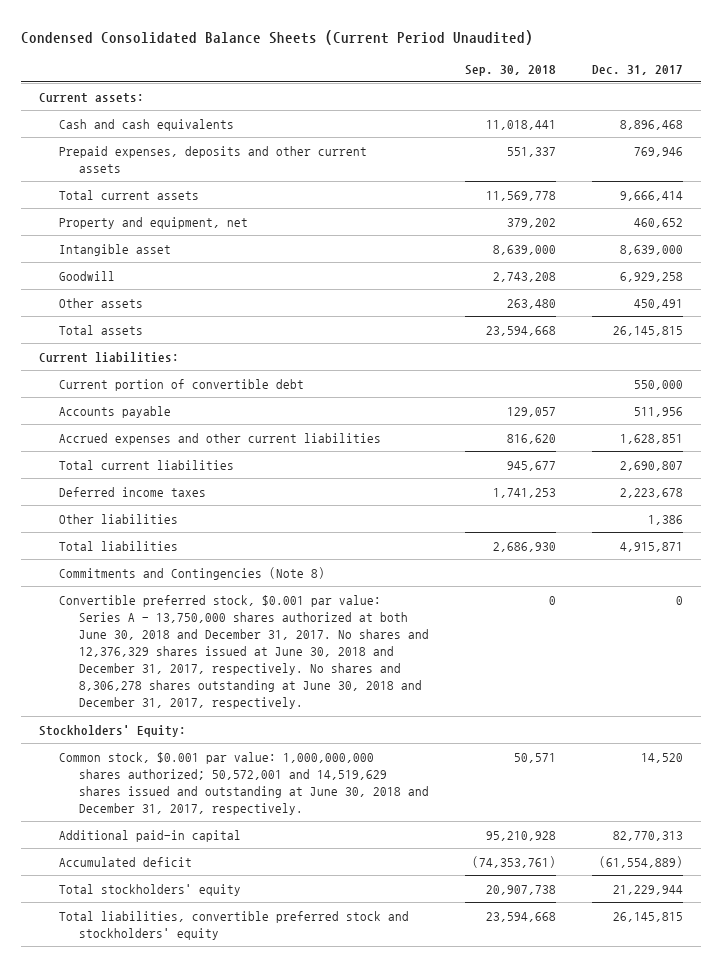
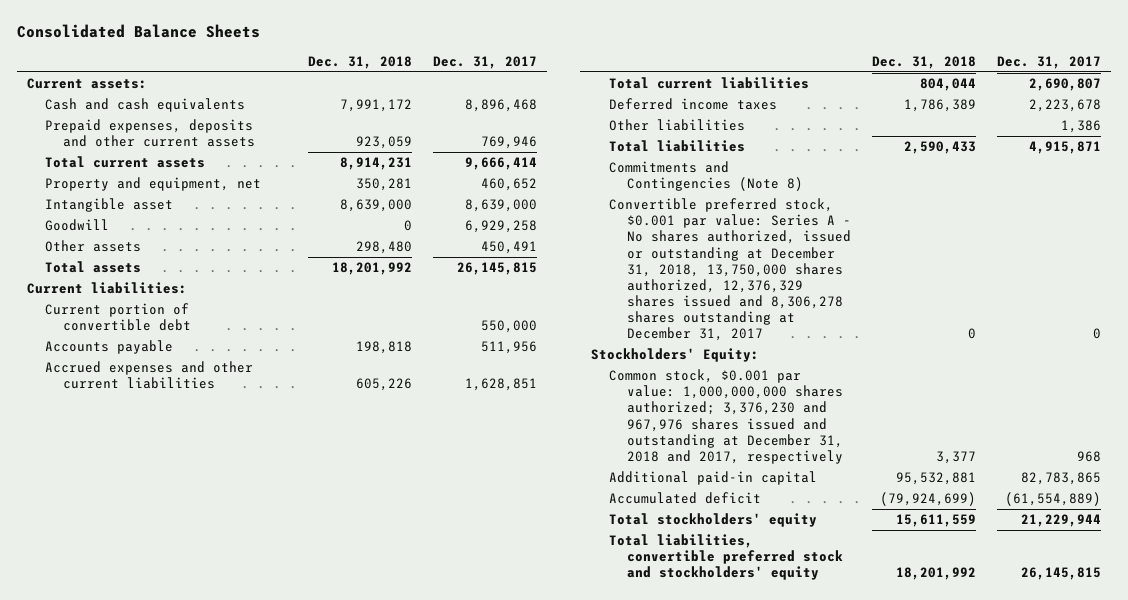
[21,29,534,45] Condensed Consolidated Balance Sheets (Current Period Unaudited) -> [16,24,260,39] Consolidated Balance Sheets
[465,64,557,76] Sep. 30, 2018 -> none
none -> [307,55,412,69] Dec. 31, 2018
[59,594,430,710] Convertible preferred stock, $0.001 par value: Series A - 13,750,000 shares authorized at both June 30, 2018 and December 31, 2017. No shares and 12,376,329 shares issued at June 30, 2018 and December 31, 2017, respectively. No shares and 8,306,278 shares outstanding at June 30, 2018 and December 31, 2017, respectively. -> [608,198,851,342] Convertible preferred stock, $0.001 par value: Series A - No shares authorized, issued or outstanding at December 31, 2018, 13,750,000 shares authorized, 12,376,329 shares issued and 8,306,278 shares outstanding at December 31, 2017
[59,751,430,816] Common stock, $0.001 par value: 1,000,000,000 shares authorized; 50,572,001 and 14,519,629 shares issued and outstanding at June 30, 2018 and December 31, 2017, respectively. -> [608,369,843,464] Common stock, $0.001 par value: 1,000,000,000 shares authorized; 3,376,230 and 967,976 shares issued and outstanding at December 31, 2018 and 2017, respectively
[641,752,684,763] 14,520 -> [1076,450,1101,462] 968
[613,830,684,841] 82,770,313 -> [1020,472,1101,486] 82,783,865

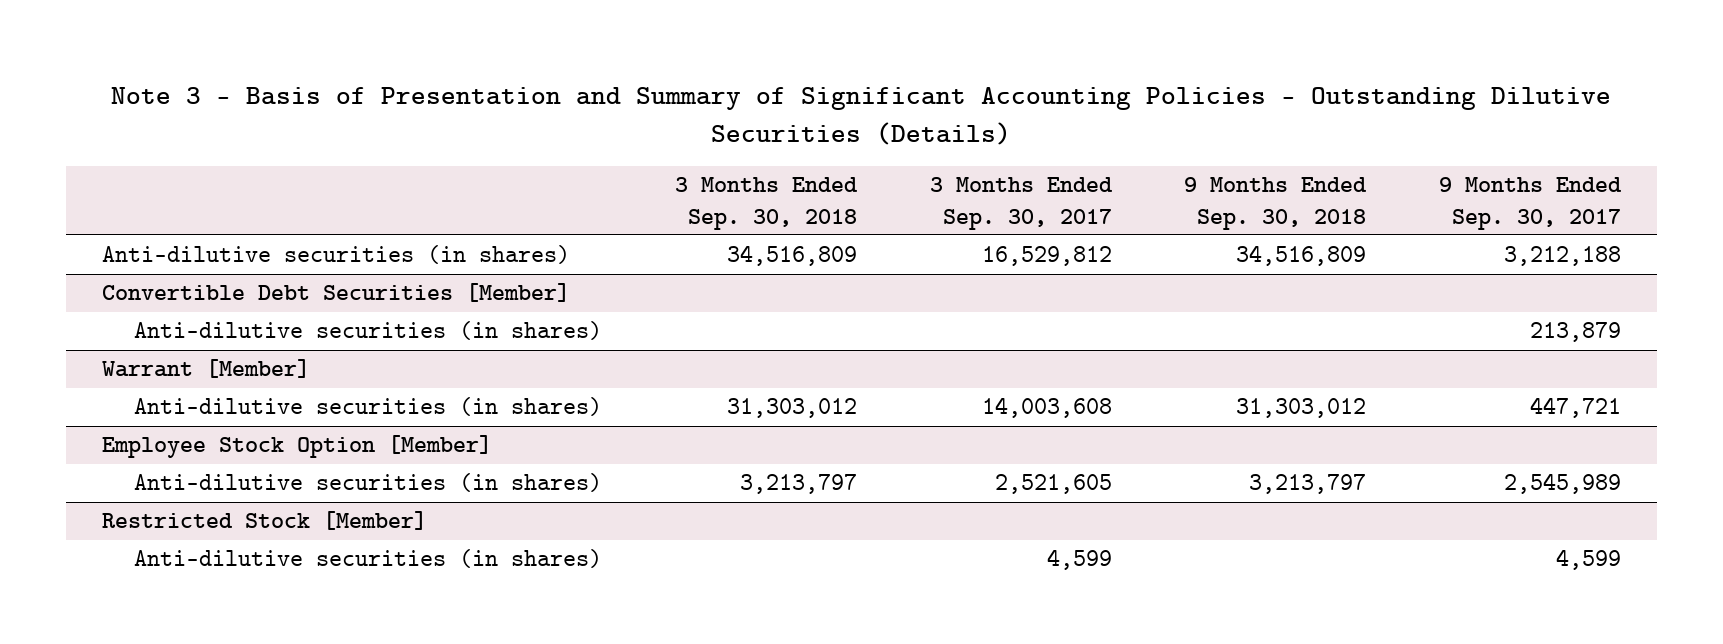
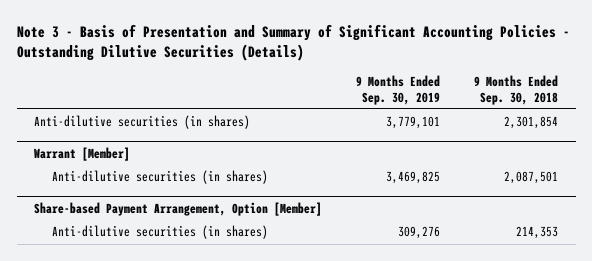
[674,177,858,230] 3 Months Ended Sep. 30, 2018 -> none
[929,177,1113,230] 3 Months Ended Sep. 30, 2017 -> none
[1438,177,1622,230] 9 Months Ended Sep. 30, 2017 -> none
none -> [356,75,441,105] 9 Months Ended Sep. 30, 2019
[102,283,571,303] Convertible Debt Securities [Member] -> none
[134,321,603,341] Anti-dilutive securities (in shares) -> none
[1236,245,1367,267] 34,516,809 -> [504,116,559,130] 2,301,854
[102,511,428,531] Restricted Stock [Member] -> none
[134,549,603,569] Anti-dilutive securities (in shares) -> none
[1236,398,1367,419] 31,303,012 -> [504,171,559,185] 2,087,501
[102,435,493,459] Employee Stock Option [Member] -> [33,202,322,217] Share-based Payment Arrangement, Option [Member]
[1249,474,1367,495] 3,213,797 -> [516,226,559,240] 214,353

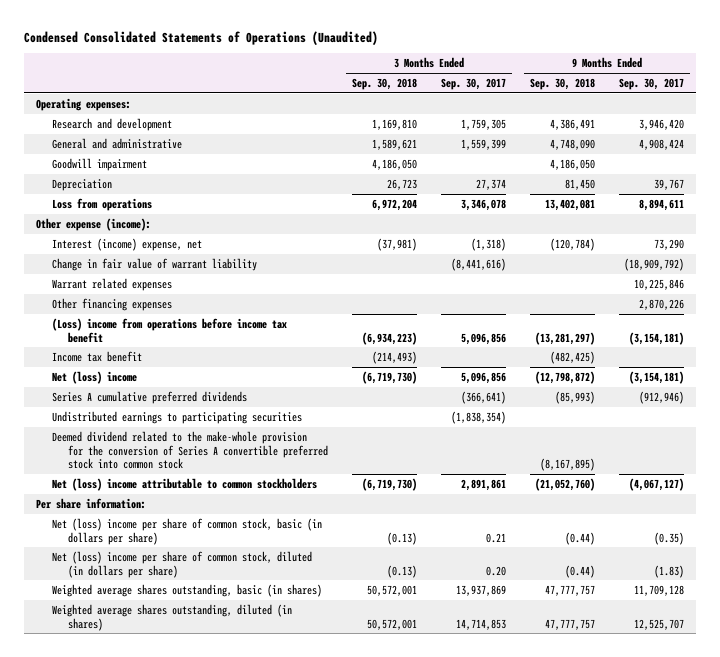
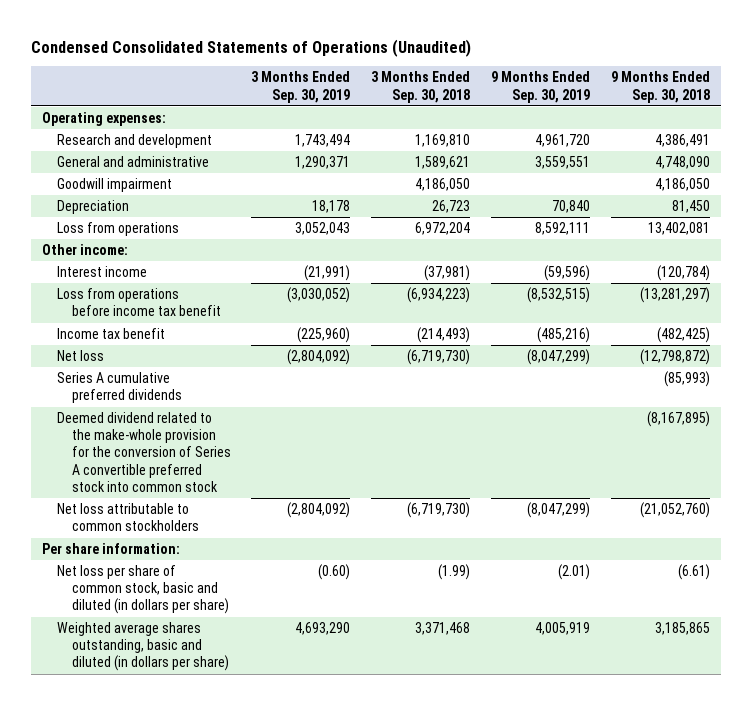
[440,77,506,90] Sep. 30, 2017 -> none
[618,77,684,90] Sep. 30, 2017 -> none
none -> [251,71,351,103] 3 Months Ended Sep. 30, 2019
none -> [491,71,591,103] 9 Months Ended Sep. 30, 2019
[51,257,257,271] Change in fair value of warrant liability -> none
[51,277,172,291] Warrant related expenses -> none
[51,297,172,311] Other financing expenses -> none
[36,217,152,231] Other expense (income): -> [41,244,128,256] Other income:
[51,237,202,251] Interest (income) expense, net -> [56,266,147,278] Interest income
[51,317,287,343] (Loss) income from operations before income tax benefit -> [56,288,221,317] Loss from operations before income tax benefit
[51,370,137,384] Net (loss) income -> [56,350,104,362] Net loss
[51,410,302,424] Undistributed earnings to participating securities -> none
[51,477,317,491] Net (loss) income attributable to common stockholders -> [56,503,199,532] Net loss attributable to common stockholders
[51,583,322,597] Weighted average shares outstanding, basic (in shares) -> none
[51,603,292,631] Weighted average shares outstanding, diluted (in shares) -> none
[51,517,322,545] Net (loss) income per share of common stock, basic (in dollars per share) -> [56,565,229,615] Net loss per share of common stock, basic and diluted (in dollars per share)
[386,531,417,545] (0.13) -> [438,564,471,581] (1.99)
[564,531,595,545] (0.44) -> [678,564,711,581] (6.61)
[51,550,312,578] Net (loss) income per share of common stock, diluted (in dollars per share) -> [56,622,229,672] Weighted average shares outstanding, basic and diluted (in dollars per share)
[386,564,417,578] (0.13) -> [415,622,471,636] 3,371,468
[564,564,595,578] (0.44) -> [655,622,711,636] 3,185,865

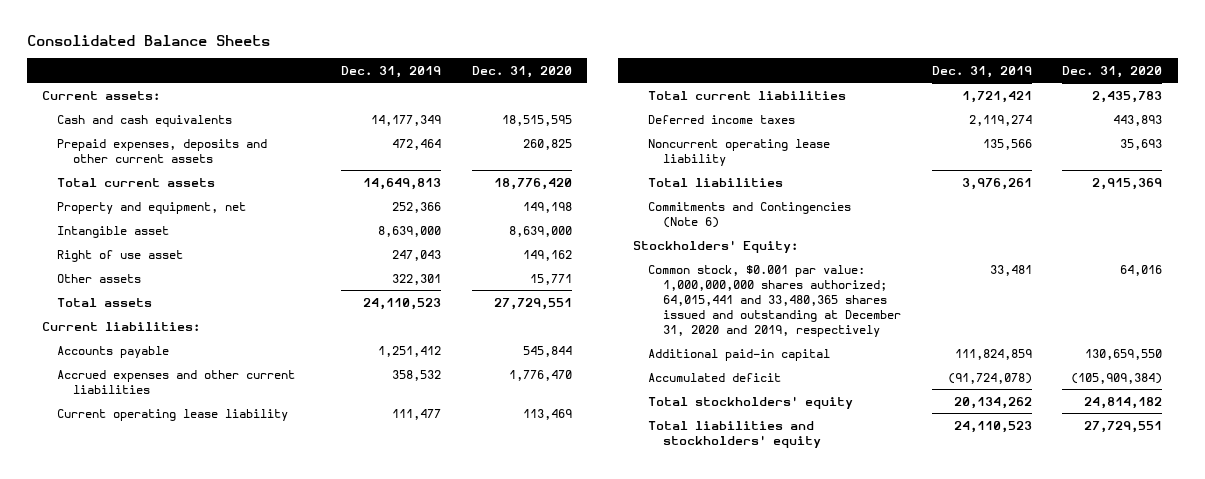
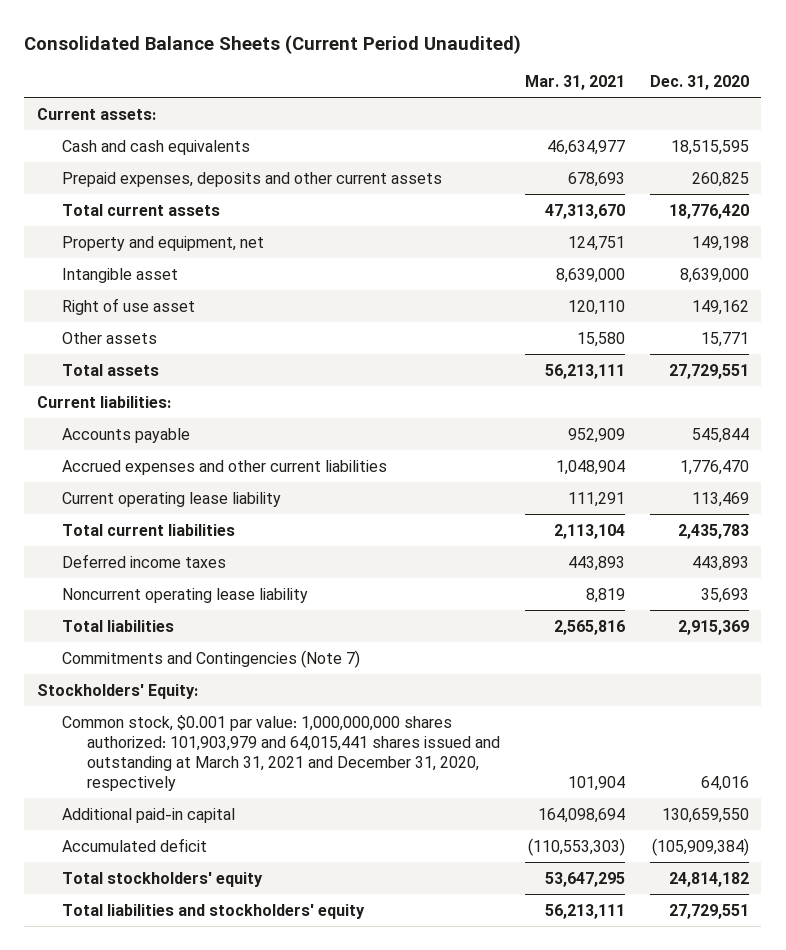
[27,35,271,47] Consolidated Balance Sheets -> [24,34,522,54] Consolidated Balance Sheets (Current Period Unaudited)
[341,65,442,78] Dec. 31, 2019 -> none
none -> [524,75,625,91] Mar. 31, 2021
[647,201,851,228] Commitments and Contingencies (Note 6) -> [61,649,360,668] Commitments and Contingencies (Note 7)
[647,264,902,337] Common stock, $0.001 par value: 1,000,000,000 shares authorized; 64,015,441 and 33,480,365 shares issued and outstanding at December 31, 2020 and 2019, respectively -> [61,714,500,791] Common stock, $0.001 par value: 1,000,000,000 shares authorized: 101,903,979 and 64,015,441 shares issued and outstanding at March 31, 2021 and December 31, 2020, respectively

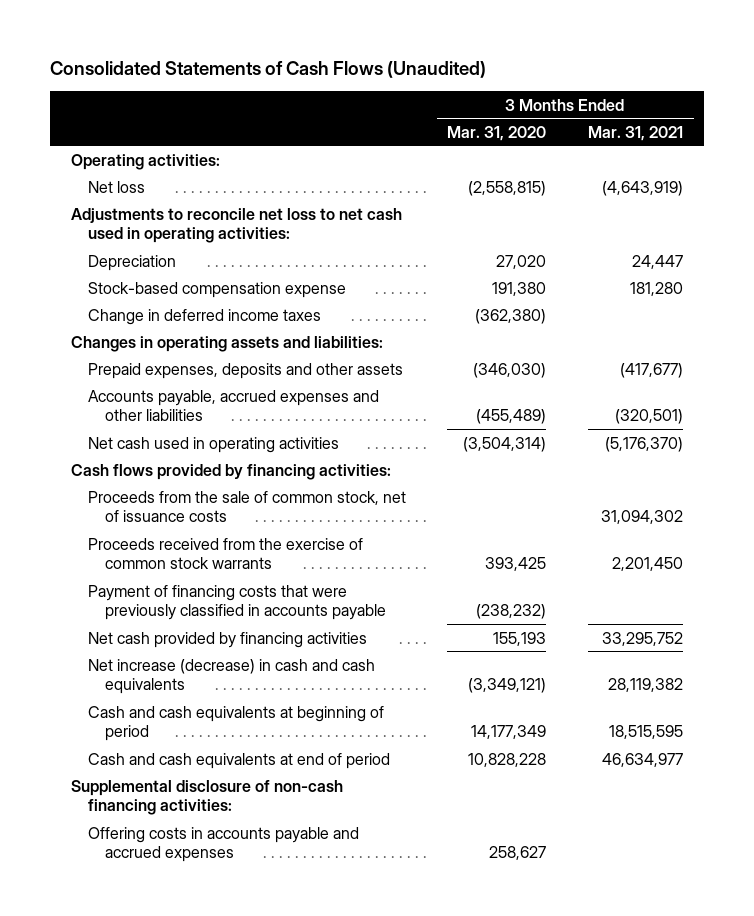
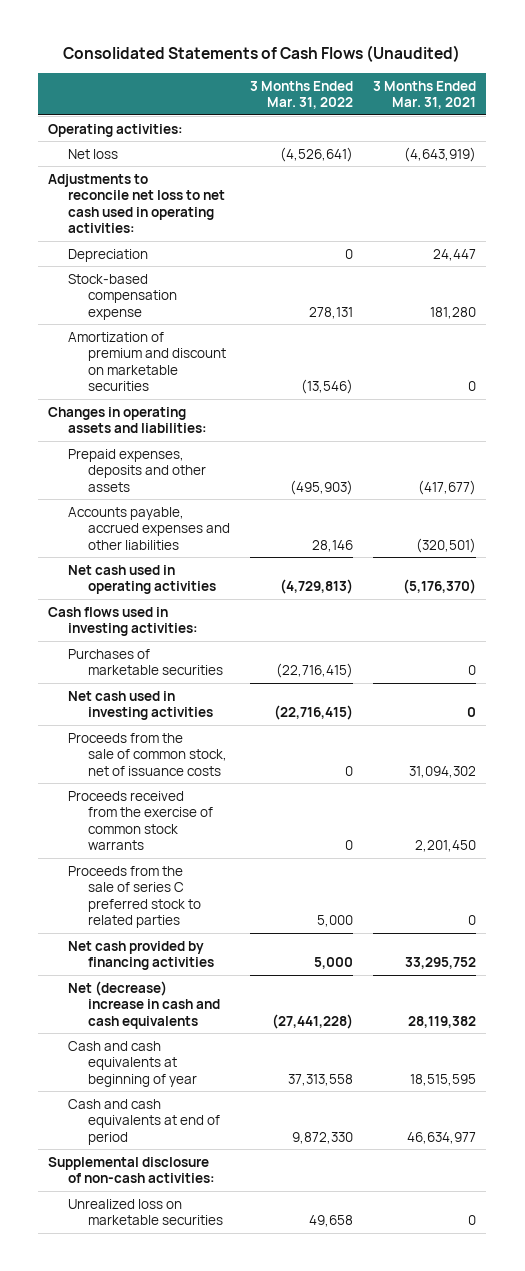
[447,125,547,141] Mar. 31, 2020 -> none
none -> [250,80,354,110] 3 Months Ended Mar. 31, 2022
[87,308,321,325] Change in deferred income taxes -> none
none -> [68,331,227,392] Amortization of premium and discount on marketable securities
[70,463,391,480] Cash flows provided by financing activities: -> none
none -> [48,606,199,637] Cash flows used in investing activities:
none -> [68,648,224,676] Purchases of marketable securities
none -> [68,690,214,721] Net cash used in investing activities
[87,584,386,621] Payment of financing costs that were previously classified in accounts payable -> none
none -> [68,865,202,929] Proceeds from the sale of series C preferred stock to related parties
[87,658,375,695] Net increase (decrease) in cash and cash equivalents -> [68,980,221,1029] Net (decrease) increase in cash and cash equivalents
[87,705,384,742] Cash and cash equivalents at beginning of period -> [68,1040,198,1087] Cash and cash equivalents at beginning of year
[87,826,359,863] Offering costs in accounts payable and accrued expenses -> none
[70,779,343,816] Supplemental disclosure of non-cash financing activities: -> [48,1156,216,1184] Supplemental disclosure of non-cash activities:
none -> [68,1198,224,1226] Unrealized loss on marketable securities

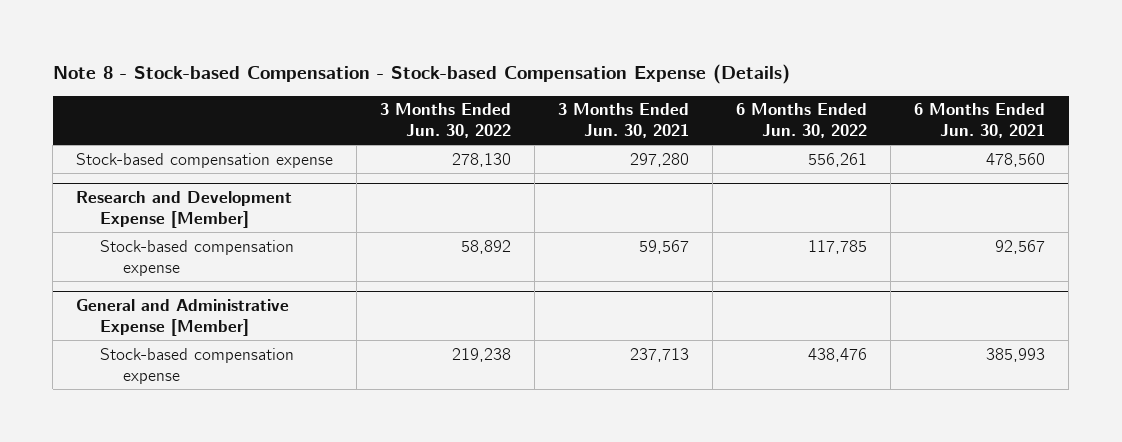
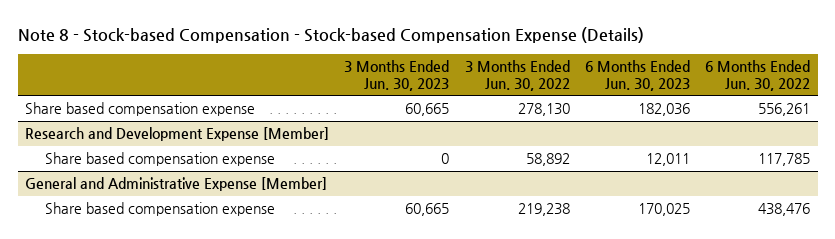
[558,103,690,139] 3 Months Ended Jun. 30, 2021 -> none
[914,103,1046,139] 6 Months Ended Jun. 30, 2021 -> none
none -> [344,59,450,92] 3 Months Ended Jun. 30, 2023
none -> [584,59,690,92] 6 Months Ended Jun. 30, 2023
[76,152,334,168] Stock-based compensation expense -> [25,102,256,117] Share based compensation expense
[99,239,294,276] Stock-based compensation expense -> [45,152,276,167] Share based compensation expense
[99,347,294,384] Stock-based compensation expense -> [45,202,276,217] Share based compensation expense

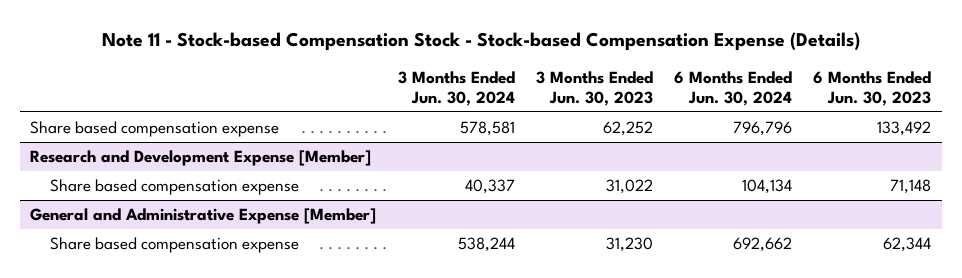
[17,26,644,43] Note 8 - Stock-based Compensation - Stock-based Compensation Expense (Details) -> [101,31,860,51] Note 11 - Stock-based Compensation Stock - Stock-based Compensation Expense (Details)
[464,59,570,92] 3 Months Ended Jun. 30, 2022 -> none
[705,59,811,92] 6 Months Ended Jun. 30, 2022 -> none
none -> [397,70,515,107] 3 Months Ended Jun. 30, 2024
none -> [674,70,793,107] 6 Months Ended Jun. 30, 2024
[405,103,450,117] 60,665 -> [602,120,653,136] 62,252
[637,103,690,117] 182,036 -> [877,120,932,136] 133,492
[441,153,450,165] 0 -> [605,178,653,194] 31,022
[645,153,690,167] 12,011 -> [890,178,932,194] 71,148
[405,203,450,217] 60,665 -> [605,236,653,252] 31,230
[637,203,690,217] 170,025 -> [883,236,932,252] 62,344

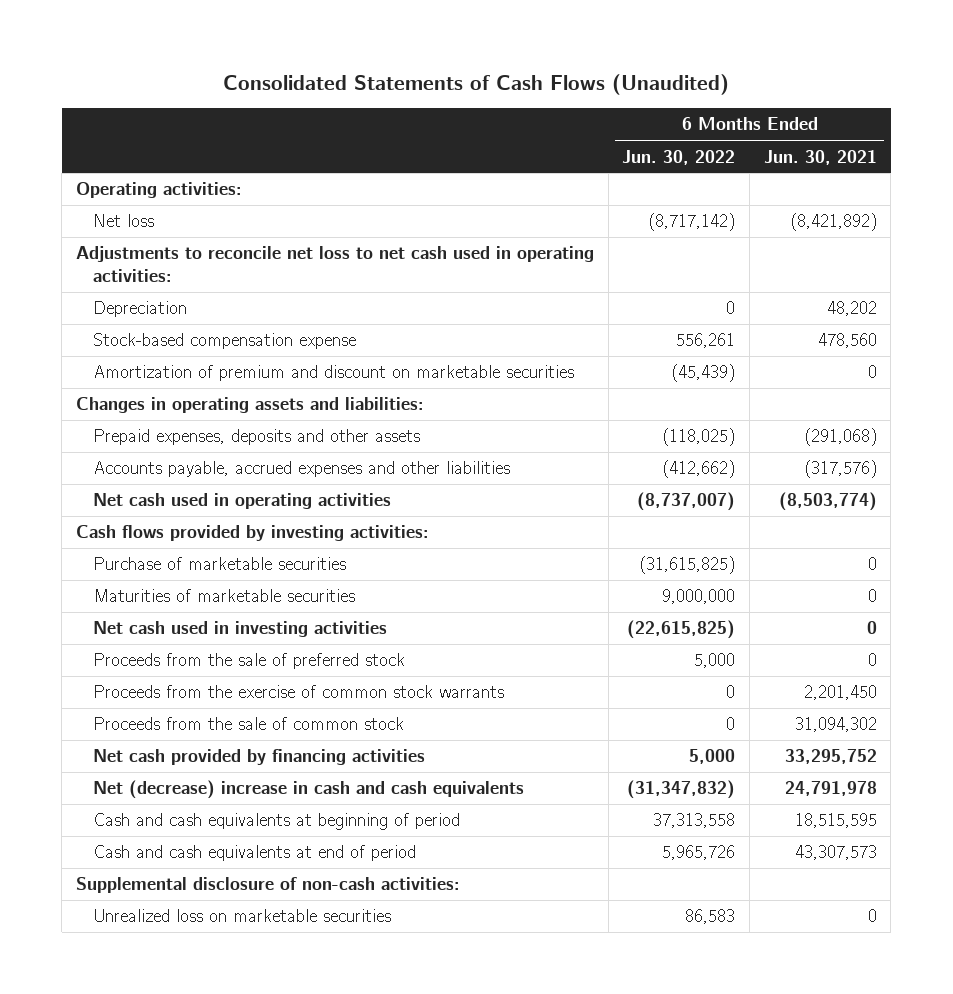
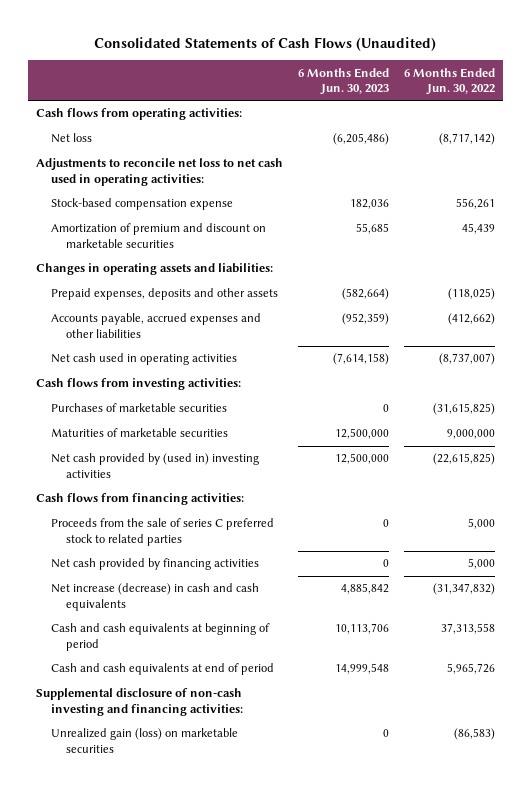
[763,149,877,165] Jun. 30, 2021 -> none
none -> [297,67,389,96] 6 Months Ended Jun. 30, 2023
[75,182,242,199] Operating activities: -> [35,108,242,121] Cash flows from operating activities:
[92,301,187,318] Depreciation -> none
[671,364,736,383] (45,439) -> [462,223,496,235] 45,439
[75,525,429,542] Cash flows provided by investing activities: -> [35,378,241,391] Cash flows from investing activities:
[92,557,346,571] Purchase of marketable securities -> [50,403,227,413] Purchases of marketable securities
[92,685,504,699] Proceeds from the exercise of common stock warrants -> none
[92,717,404,731] Proceeds from the sale of common stock -> none
[92,621,387,638] Net cash used in investing activities -> [50,453,259,478] Net cash provided by (used in) investing activities
none -> [35,493,244,506] Cash flows from financing activities:
[92,653,405,670] Proceeds from the sale of preferred stock -> [50,518,274,546] Proceeds from the sale of series C preferred stock to related parties
[92,780,524,800] Net (decrease) increase in cash and cash equivalents -> [50,583,259,611] Net increase (decrease) in cash and cash equivalents
[75,877,460,894] Supplemental disclosure of non-cash activities: -> [35,688,243,716] Supplemental disclosure of non-cash investing and financing activities:
[92,909,391,923] Unrealized loss on marketable securities -> [50,728,238,753] Unrealized gain (loss) on marketable securities
[685,909,736,925] 86,583 -> [454,728,496,741] (86,583)

